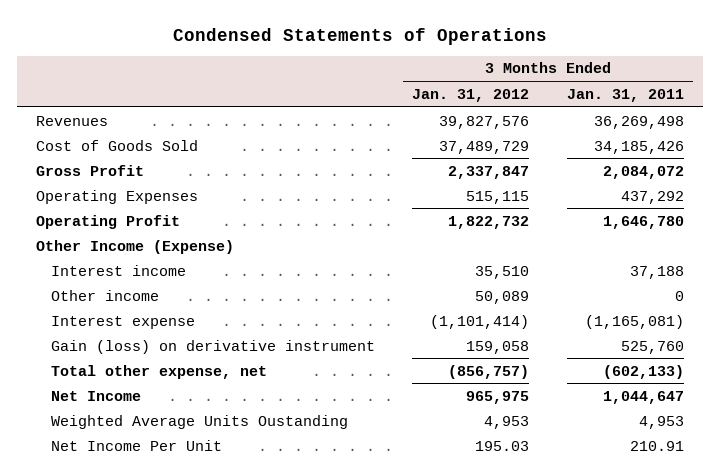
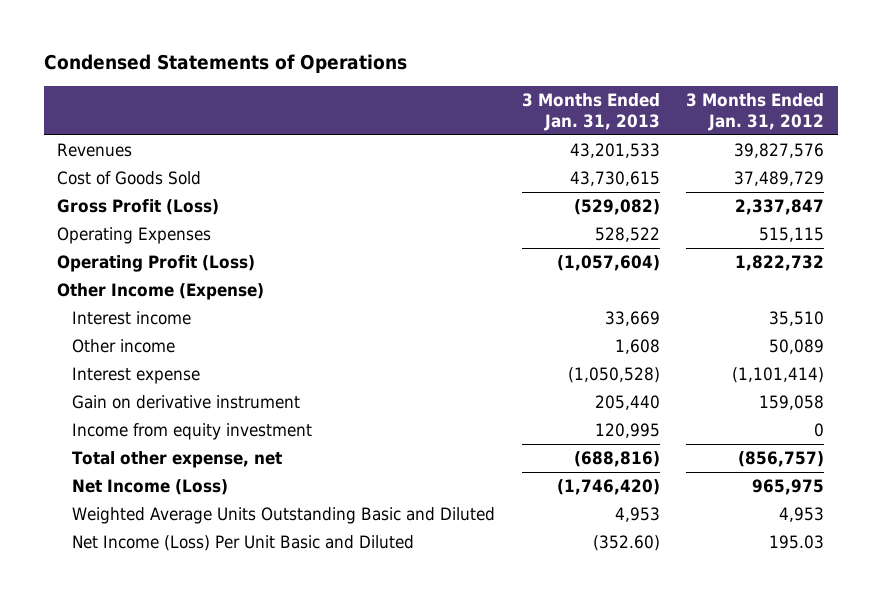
[566,88,684,102] Jan. 31, 2011 -> none
none -> [521,92,660,131] 3 Months Ended Jan. 31, 2013
[36,164,145,176] Gross Profit -> [57,198,220,215] Gross Profit (Loss)
[36,214,181,229] Operating Profit -> [57,254,256,272] Operating Profit (Loss)
[50,339,375,354] Gain (loss) on derivative instrument -> [72,394,301,409] Gain on derivative instrument
none -> [72,422,313,440] Income from equity investment
[50,390,141,401] Net Income -> [72,478,229,495] Net Income (Loss)
[50,414,348,429] Weighted Average Units Oustanding -> [72,506,496,524] Weighted Average Units Outstanding Basic and Diluted
[50,439,222,451] Net Income Per Unit -> [72,534,415,551] Net Income (Loss) Per Unit Basic and Diluted

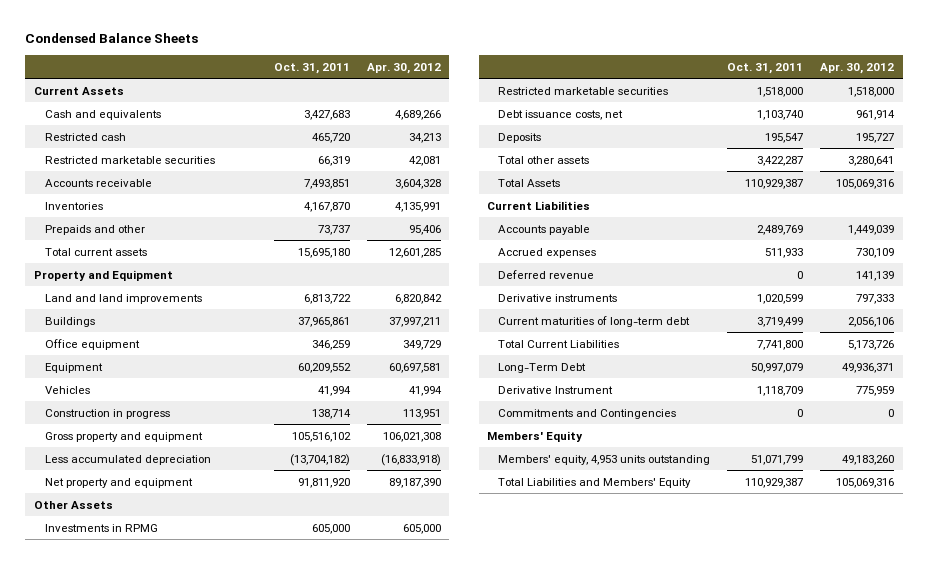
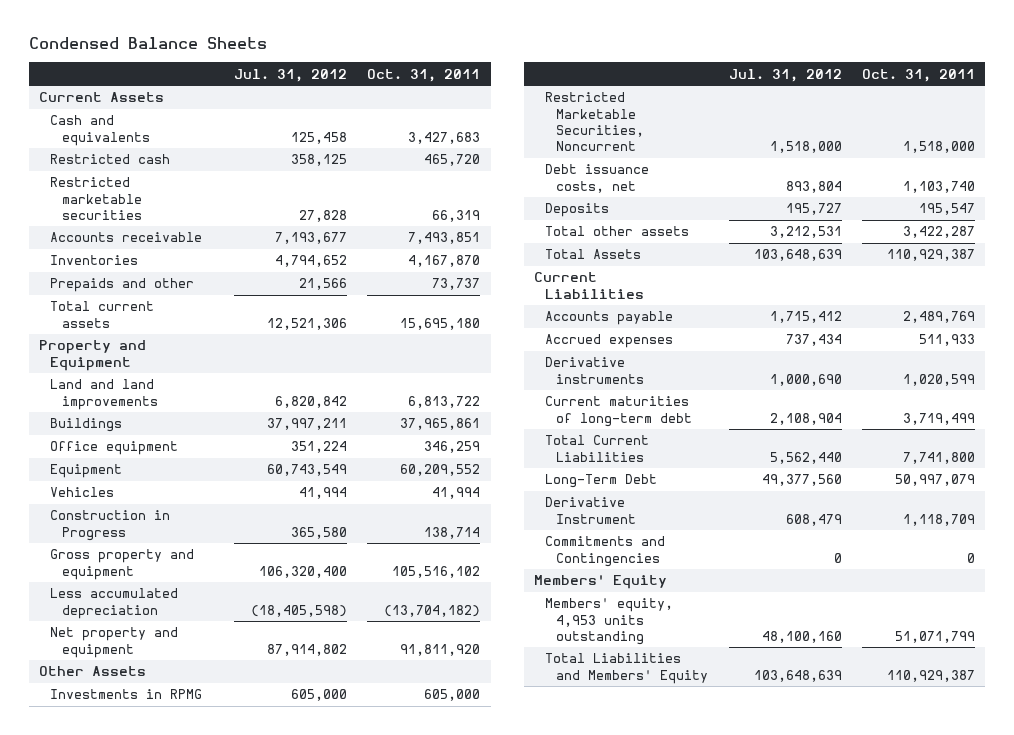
[366,62,441,74] Apr. 30, 2012 -> none
none -> [233,68,347,82] Jul. 31, 2012
[44,408,170,419] Construction in progress -> [50,510,171,541] Construction in Progress
[498,86,669,95] Restricted marketable securities -> [545,92,645,152] Restricted Marketable Securities, Noncurrent
[498,269,595,279] Deferred revenue -> none

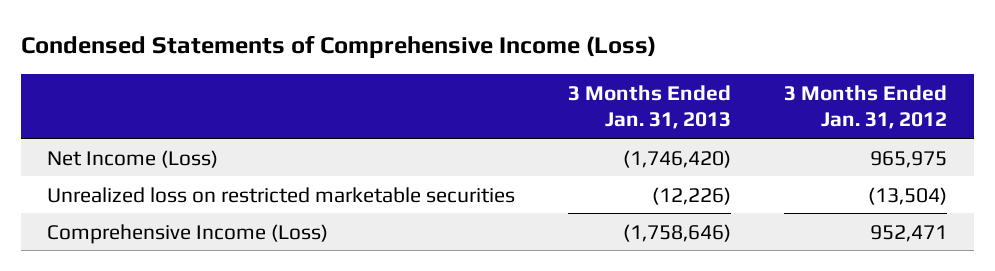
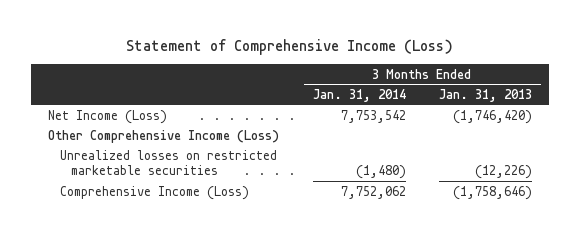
[20,35,656,59] Condensed Statements of Comprehensive Income (Loss) -> [126,39,454,56] Statement of Comprehensive Income (Loss)
[784,85,948,130] 3 Months Ended Jan. 31, 2012 -> none
none -> [312,88,406,102] Jan. 31, 2014
none -> [48,129,280,143] Other Comprehensive Income (Loss)
[47,186,516,203] Unrealized loss on restricted marketable securities -> [59,149,277,176] Unrealized losses on restricted marketable securities

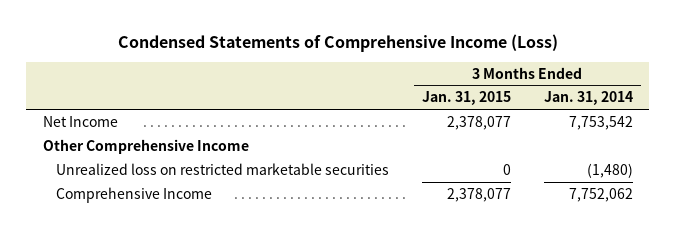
[126,39,454,56] Statement of Comprehensive Income (Loss) -> [117,33,558,52] Condensed Statements of Comprehensive Income (Loss)
[439,88,533,102] Jan. 31, 2013 -> none
none -> [421,91,511,106] Jan. 31, 2015
[48,109,168,124] Net Income (Loss) -> [42,115,118,127] Net Income
[48,129,280,143] Other Comprehensive Income (Loss) -> [42,138,249,154] Other Comprehensive Income
[59,149,277,176] Unrealized losses on restricted marketable securities -> [56,162,390,175] Unrealized loss on restricted marketable securities
[59,185,249,200] Comprehensive Income (Loss) -> [56,186,213,203] Comprehensive Income

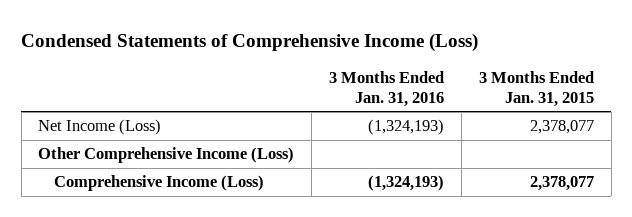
[543,91,633,106] Jan. 31, 2014 -> none
none -> [329,70,445,107] 3 Months Ended Jan. 31, 2016
[56,162,390,175] Unrealized loss on restricted marketable securities -> none
[42,115,118,127] Net Income -> [38,119,162,136] Net Income (Loss)
[42,138,249,154] Other Comprehensive Income -> [38,147,295,164] Other Comprehensive Income (Loss)
[56,186,213,203] Comprehensive Income -> [54,175,265,192] Comprehensive Income (Loss)

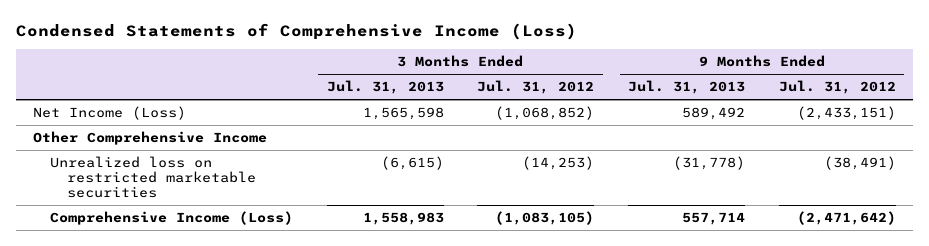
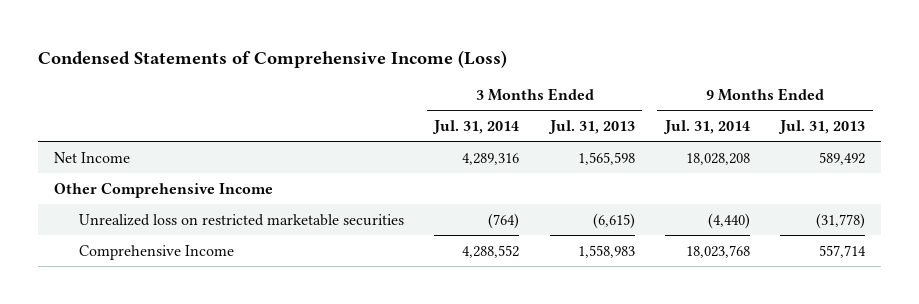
[477,80,595,95] Jul. 31, 2012 -> none
[779,80,897,95] Jul. 31, 2012 -> none
none -> [432,120,520,135] Jul. 31, 2014
none -> [663,120,751,135] Jul. 31, 2014
[32,106,186,121] Net Income (Loss) -> [53,151,130,163] Net Income
[49,211,293,226] Comprehensive Income (Loss) -> [79,244,235,260] Comprehensive Income

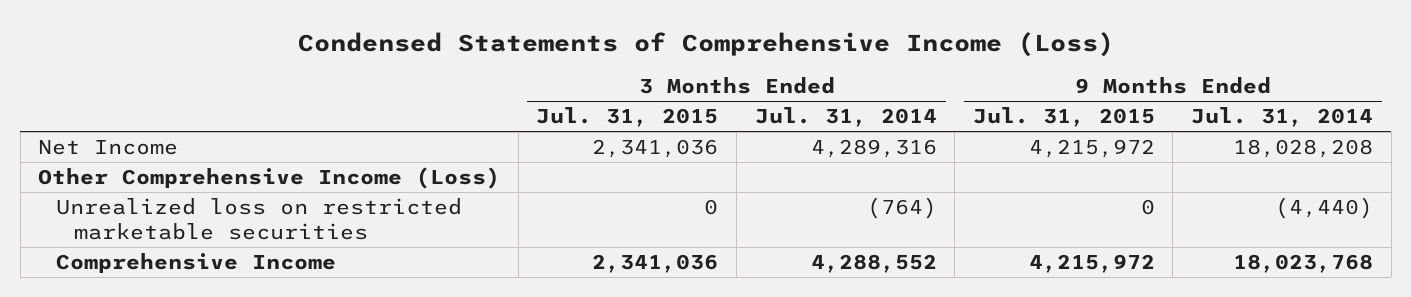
[547,120,635,135] Jul. 31, 2013 -> none
[778,120,866,135] Jul. 31, 2013 -> none
none -> [536,107,719,128] Jul. 31, 2015
none -> [972,107,1155,128] Jul. 31, 2015
[53,182,273,198] Other Comprehensive Income -> [38,167,501,190] Other Comprehensive Income (Loss)

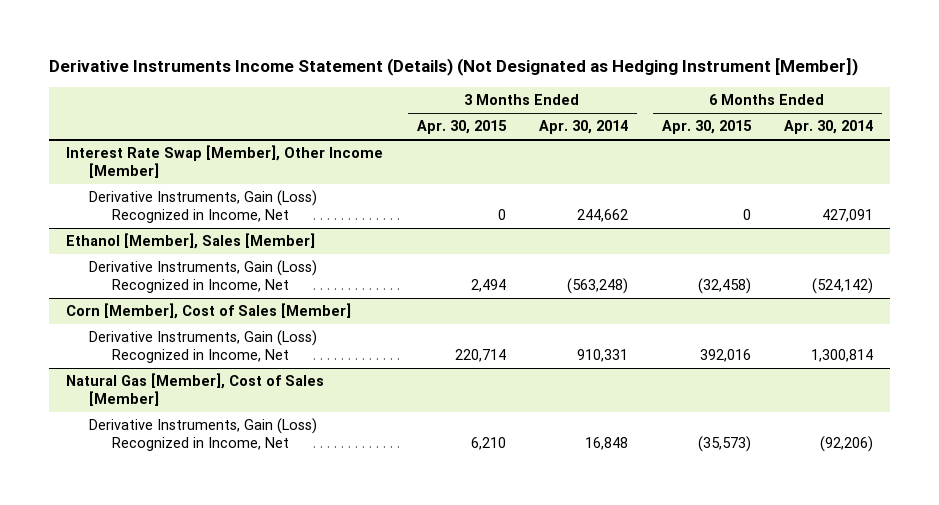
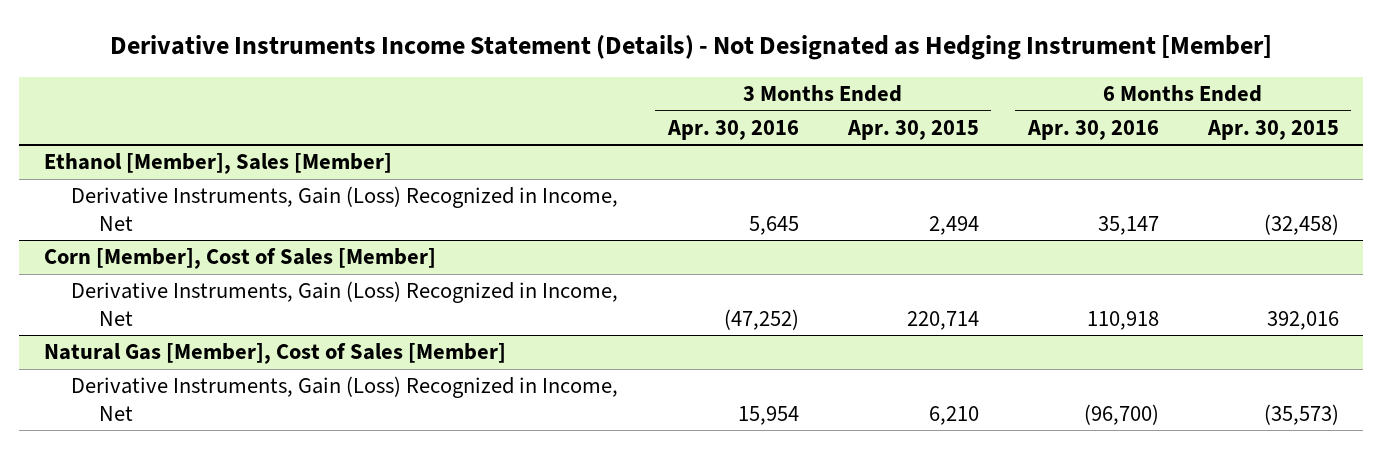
[49,58,859,77] Derivative Instruments Income Statement (Details) (Not Designated as Hedging Instrument [Member]) -> [110,35,1273,61] Derivative Instruments Income Statement (Details) - Not Designated as Hedging Instrument [Member]
[539,120,629,135] Apr. 30, 2014 -> none
[784,120,874,135] Apr. 30, 2014 -> none
none -> [666,119,799,140] Apr. 30, 2016
none -> [1026,119,1159,140] Apr. 30, 2016
[66,145,384,179] Interest Rate Swap [Member], Other Income [Member] -> none
[89,190,318,224] Derivative Instruments, Gain (Loss) Recognized in Income, Net -> none

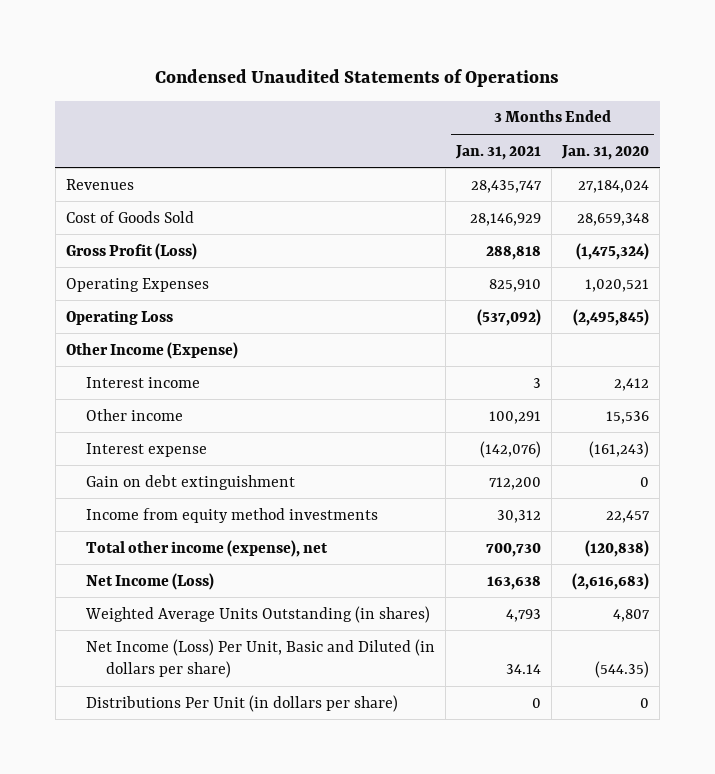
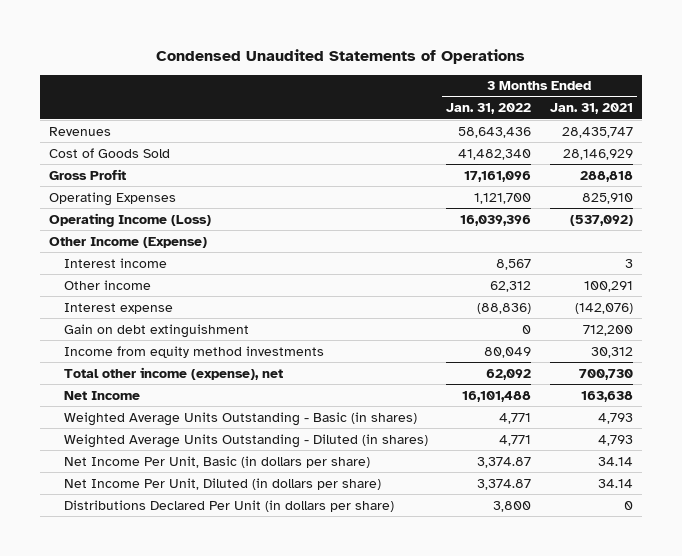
[561,144,650,160] Jan. 31, 2020 -> none
none -> [446,103,532,115] Jan. 31, 2022
[65,242,197,260] Gross Profit (Loss) -> [49,168,127,180] Gross Profit
[65,309,173,325] Operating Loss -> [49,212,212,227] Operating Income (Loss)
[86,572,215,590] Net Income (Loss) -> [64,390,141,400] Net Income
[85,605,431,623] Weighted Average Units Outstanding (in shares) -> [64,411,418,426] Weighted Average Units Outstanding - Basic (in shares)
none -> [64,433,429,448] Weighted Average Units Outstanding - Diluted (in shares)
[86,638,436,678] Net Income (Loss) Per Unit, Basic and Diluted (in dollars per share) -> [64,455,371,468] Net Income Per Unit, Basic (in dollars per share)
none -> [64,477,382,490] Net Income Per Unit, Diluted (in dollars per share)
[86,694,399,712] Distributions Per Unit (in dollars per share) -> [64,499,395,512] Distributions Declared Per Unit (in dollars per share)

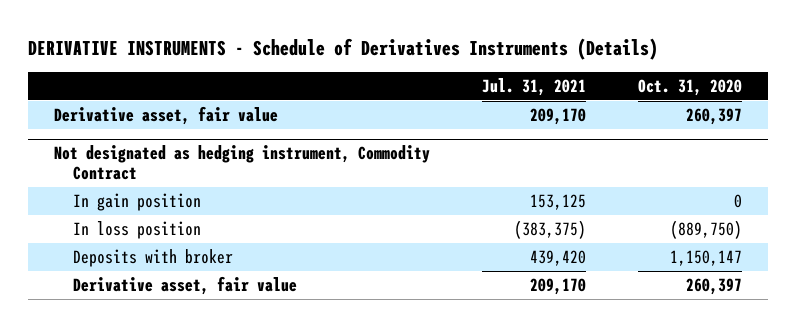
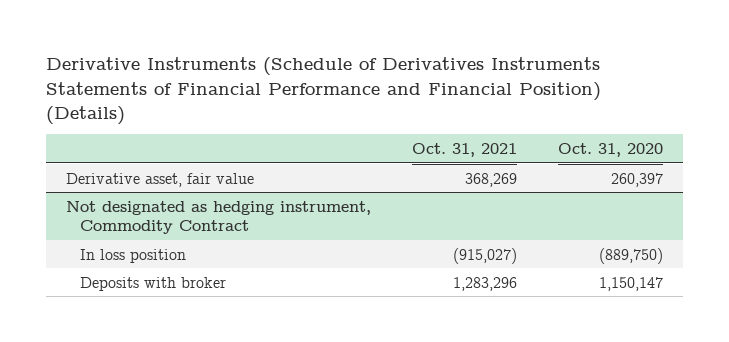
[27,37,658,60] DERIVATIVE INSTRUMENTS - Schedule of Derivatives Instruments (Details) -> [46,57,602,125] Derivative Instruments (Schedule of Derivatives Instruments Statements of Financial Performance and Financial Position) (Details)
[481,78,586,97] Jul. 31, 2021 -> none
none -> [412,143,518,158] Oct. 31, 2021
[73,192,202,211] In gain position -> none
[73,275,298,295] Derivative asset, fair value -> none

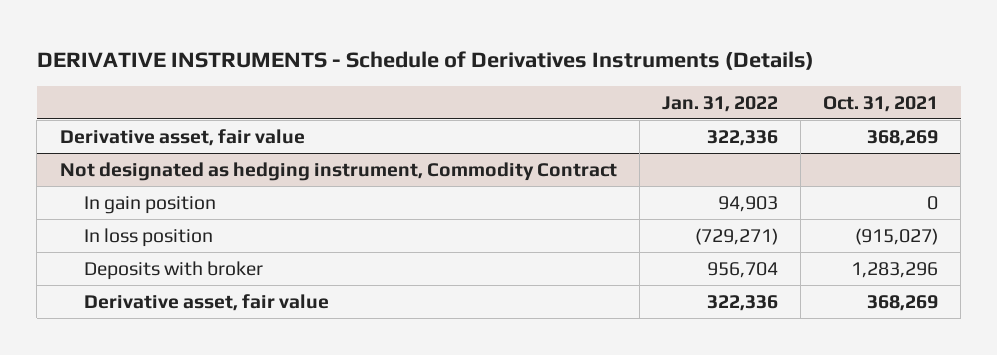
[46,57,602,125] Derivative Instruments (Schedule of Derivatives Instruments Statements of Financial Performance and Financial Position) (Details) -> [36,50,814,70] DERIVATIVE INSTRUMENTS - Schedule of Derivatives Instruments (Details)
[557,143,663,158] Oct. 31, 2020 -> none
none -> [661,95,778,112] Jan. 31, 2022
none -> [84,195,217,214] In gain position
none -> [84,293,330,311] Derivative asset, fair value

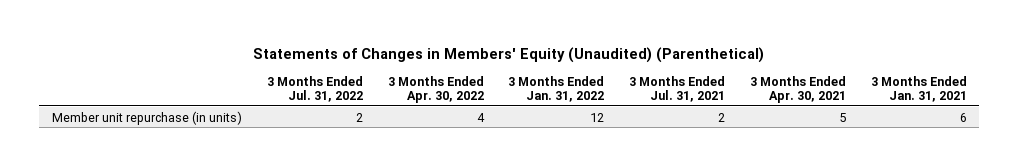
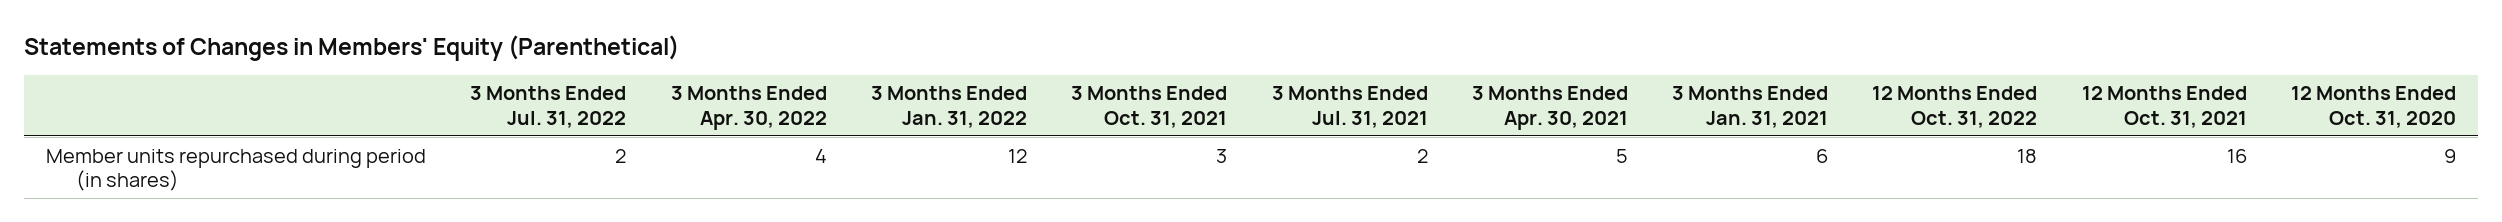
[253,46,765,63] Statements of Changes in Members' Equity (Unaudited) (Parenthetical) -> [24,34,680,61] Statements of Changes in Members' Equity (Parenthetical)
none -> [1071,86,1228,128] 3 Months Ended Oct. 31, 2021
none -> [1872,86,2038,128] 12 Months Ended Oct. 31, 2022
none -> [2081,86,2247,128] 12 Months Ended Oct. 31, 2021
none -> [2290,86,2456,128] 12 Months Ended Oct. 31, 2020
[51,110,242,125] Member unit repurchase (in units) -> [46,148,427,191] Member units repurchased during period (in shares)

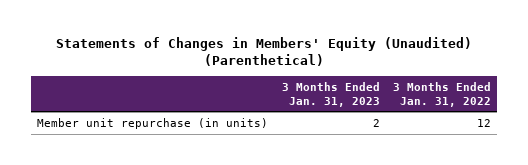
[24,34,680,61] Statements of Changes in Members' Equity (Parenthetical) -> [56,37,473,67] Statements of Changes in Members' Equity (Unaudited) (Parenthetical)
[470,86,627,128] 3 Months Ended Jul. 31, 2022 -> none
[670,86,827,130] 3 Months Ended Apr. 30, 2022 -> none
[1071,86,1228,128] 3 Months Ended Oct. 31, 2021 -> none
[1271,86,1428,128] 3 Months Ended Jul. 31, 2021 -> none
[1471,86,1628,130] 3 Months Ended Apr. 30, 2021 -> none
[1672,86,1829,128] 3 Months Ended Jan. 31, 2021 -> none
[1872,86,2038,128] 12 Months Ended Oct. 31, 2022 -> none
[2081,86,2247,128] 12 Months Ended Oct. 31, 2021 -> none
[2290,86,2456,128] 12 Months Ended Oct. 31, 2020 -> none
none -> [281,82,380,107] 3 Months Ended Jan. 31, 2023
[46,148,427,191] Member units repurchased during period (in shares) -> [37,118,269,130] Member unit repurchase (in units)

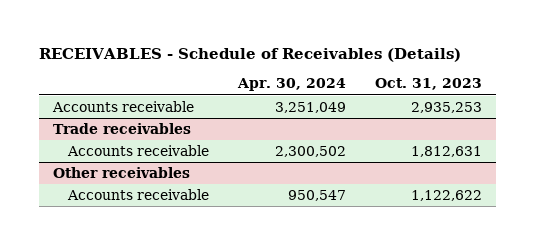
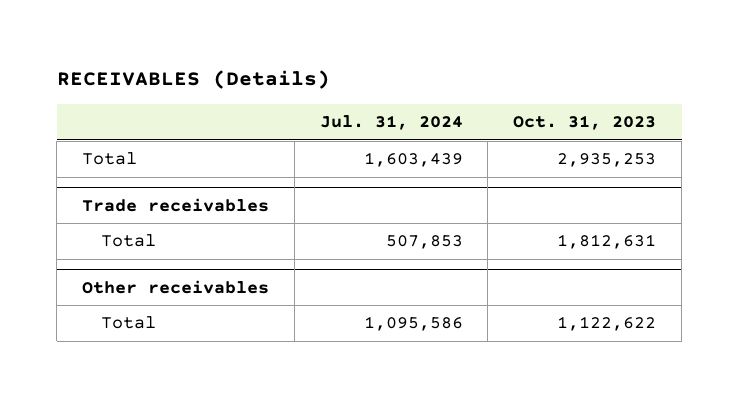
[38,48,461,63] RECEIVABLES - Schedule of Receivables (Details) -> [56,70,330,90] RECEIVABLES (Details)
[236,78,346,92] Apr. 30, 2024 -> none
none -> [319,115,463,131] Jul. 31, 2024
[51,100,194,112] Accounts receivable -> [82,152,138,166] Total
[67,144,210,156] Accounts receivable -> [101,234,157,248] Total
[67,188,210,200] Accounts receivable -> [101,316,157,330] Total

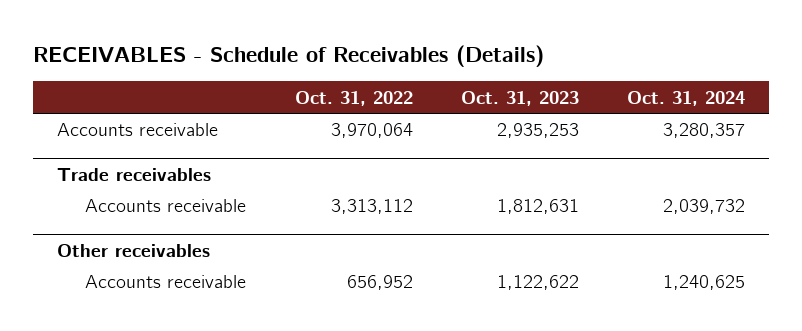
[56,70,330,90] RECEIVABLES (Details) -> [32,45,544,68] RECEIVABLES - Schedule of Receivables (Details)
[319,115,463,131] Jul. 31, 2024 -> none
none -> [294,90,413,106] Oct. 31, 2022
none -> [627,90,746,106] Oct. 31, 2024
[82,152,138,166] Total -> [56,123,218,137] Accounts receivable
[101,234,157,248] Total -> [85,199,247,213] Accounts receivable
[101,316,157,330] Total -> [85,275,247,289] Accounts receivable

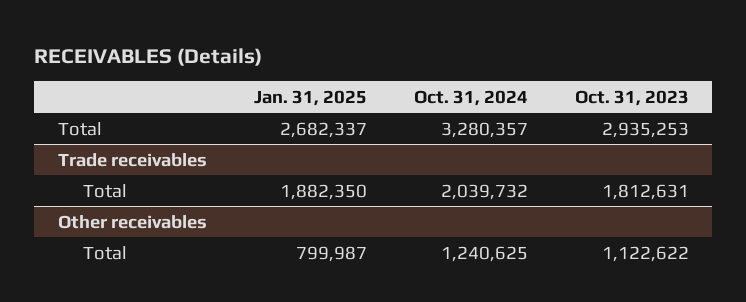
[32,45,544,68] RECEIVABLES - Schedule of Receivables (Details) -> [34,47,263,66] RECEIVABLES (Details)
[294,90,413,106] Oct. 31, 2022 -> none
none -> [253,89,367,106] Jan. 31, 2025
[56,123,218,137] Accounts receivable -> [57,121,102,136] Total
[85,199,247,213] Accounts receivable -> [83,183,128,198] Total
[85,275,247,289] Accounts receivable -> [83,245,128,260] Total

